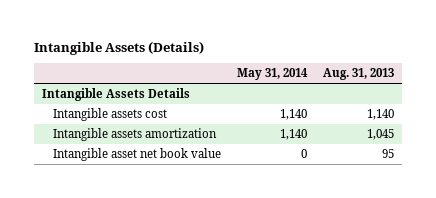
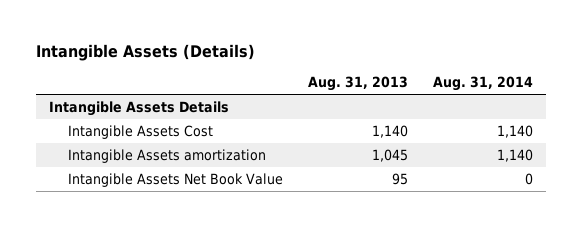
[236,68,308,81] May 31, 2014 -> none
none -> [433,75,534,91] Aug. 31, 2014
[52,108,167,122] Intangible assets cost -> [68,124,214,139] Intangible Assets Cost
[52,128,217,142] Intangible assets amortization -> [68,148,267,163] Intangible Assets amortization
[52,148,221,162] Intangible asset net book value -> [68,172,284,187] Intangible Assets Net Book Value

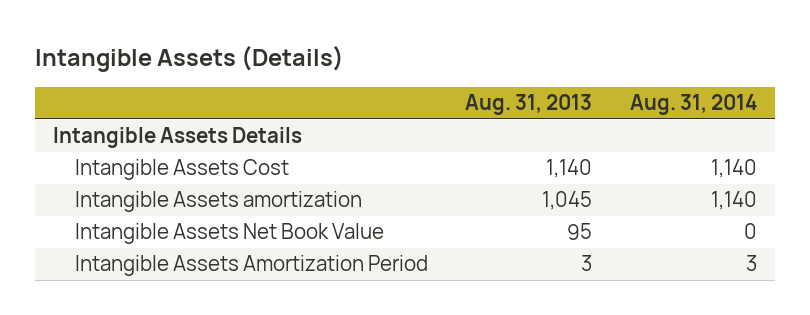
none -> [75,255,429,277] Intangible Assets Amortization Period

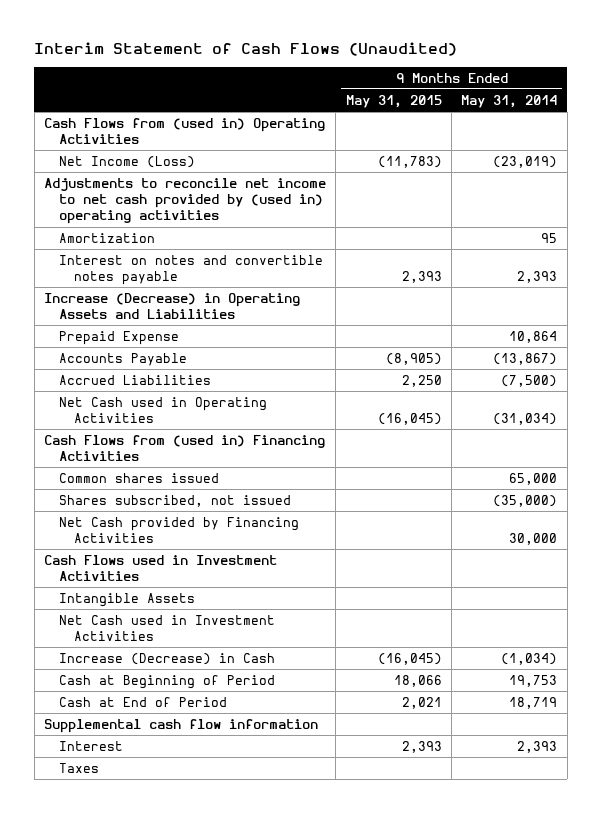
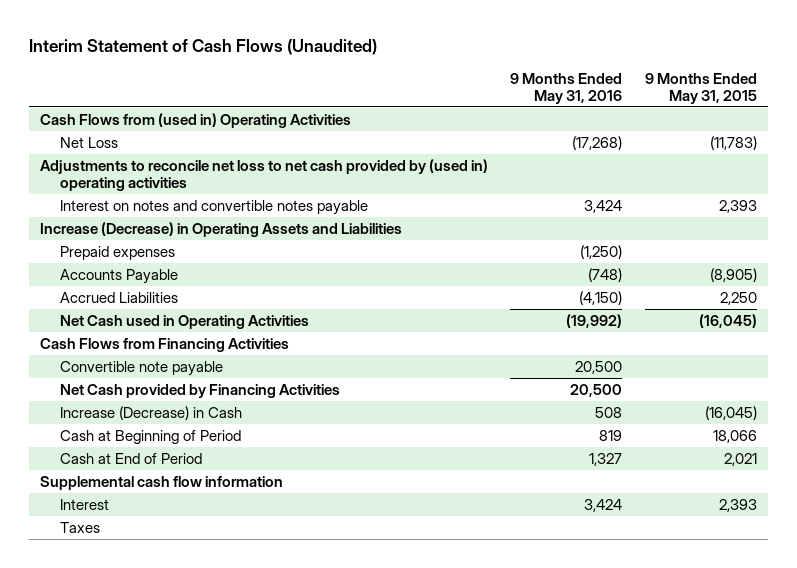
[461,94,558,108] May 31, 2014 -> none
none -> [510,72,623,105] 9 Months Ended May 31, 2016
[58,232,155,243] Amortization -> none
[58,155,195,168] Net Income (Loss) -> [60,136,119,148] Net Loss
[44,177,327,225] Adjustments to reconcile net income to net cash provided by (used in) operating activities -> [39,158,488,192] Adjustments to reconcile net loss to net cash provided by (used in) operating activities
[58,330,179,345] Prepaid Expense -> [60,245,176,260] Prepaid expenses
[58,472,219,483] Common shares issued -> none
[58,494,291,507] Shares subscribed, not issued -> none
[44,434,326,462] Cash Flows from (used in) Financing Activities -> [39,337,289,352] Cash Flows from Financing Activities
none -> [60,360,224,376] Convertible note payable
[44,554,278,582] Cash Flows used in Investment Activities -> none
[58,592,195,607] Intangible Assets -> none
[58,614,275,642] Net Cash used in Investment Activities -> none

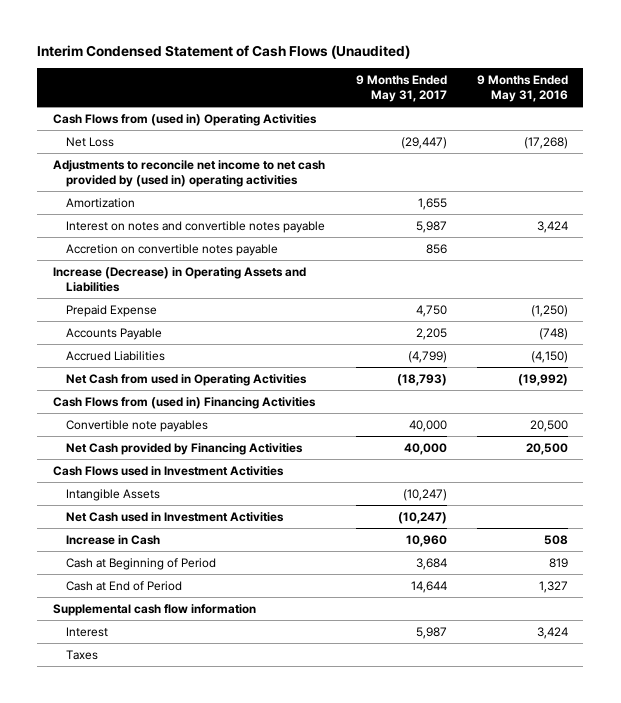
[28,38,377,55] Interim Statement of Cash Flows (Unaudited) -> [37,45,411,60] Interim Condensed Statement of Cash Flows (Unaudited)
[644,72,757,105] 9 Months Ended May 31, 2015 -> none
none -> [355,75,447,102] 9 Months Ended May 31, 2017
[39,158,488,192] Adjustments to reconcile net loss to net cash provided by (used in) operating activities -> [52,159,325,187] Adjustments to reconcile net income to net cash provided by (used in) operating activities
none -> [65,197,135,208] Amortization
none -> [65,243,278,256] Accretion on convertible notes payable
[60,245,176,260] Prepaid expenses -> [65,304,157,317] Prepaid Expense
[60,314,310,329] Net Cash used in Operating Activities -> [65,373,307,386] Net Cash from used in Operating Activities
[39,337,289,352] Cash Flows from Financing Activities -> [52,396,316,409] Cash Flows from (used in) Financing Activities
[60,360,224,376] Convertible note payable -> [65,419,208,432] Convertible note payables
none -> [52,465,284,476] Cash Flows used in Investment Activities
none -> [65,488,160,501] Intangible Assets
none -> [65,511,284,522] Net Cash used in Investment Activities
[60,405,243,420] Increase (Decrease) in Cash -> [65,534,160,545] Increase in Cash

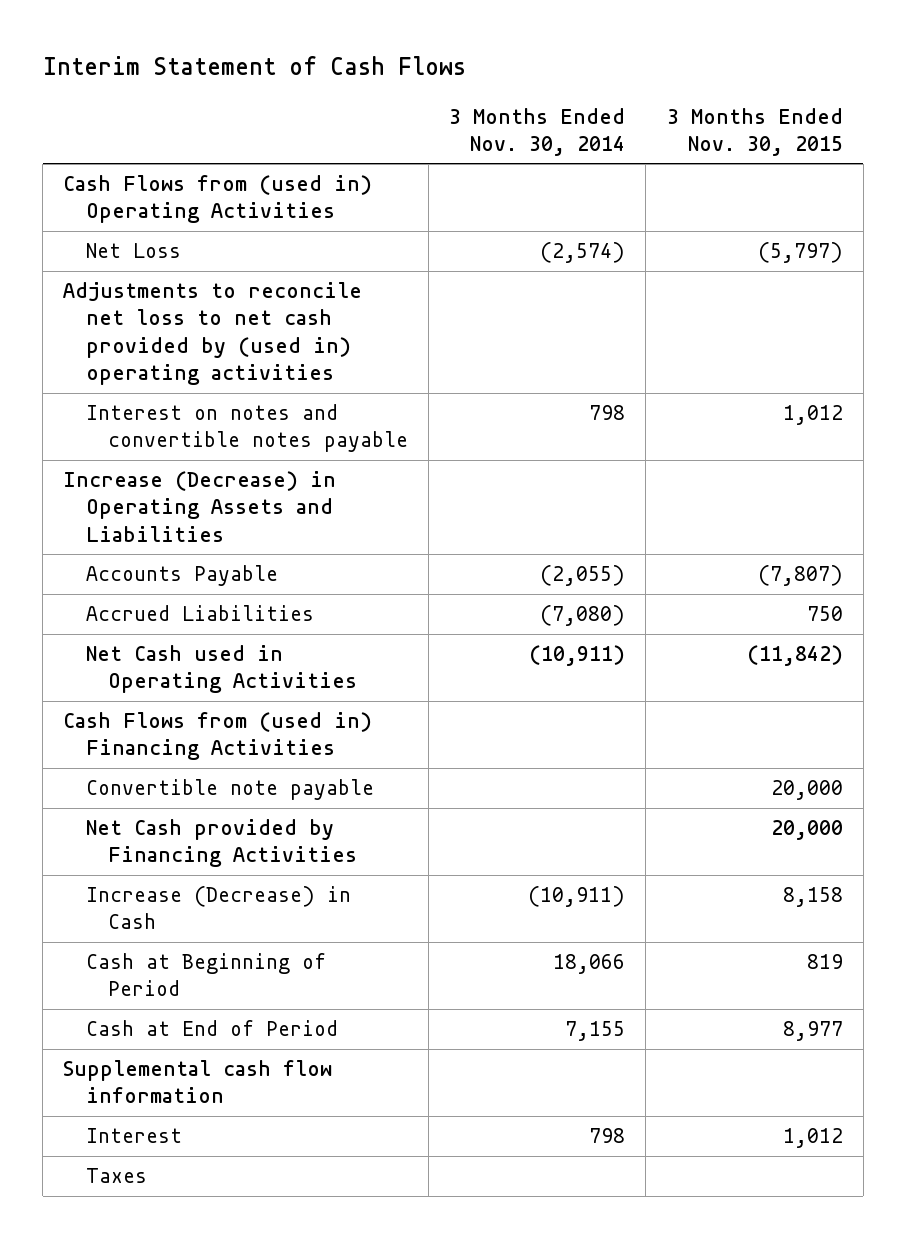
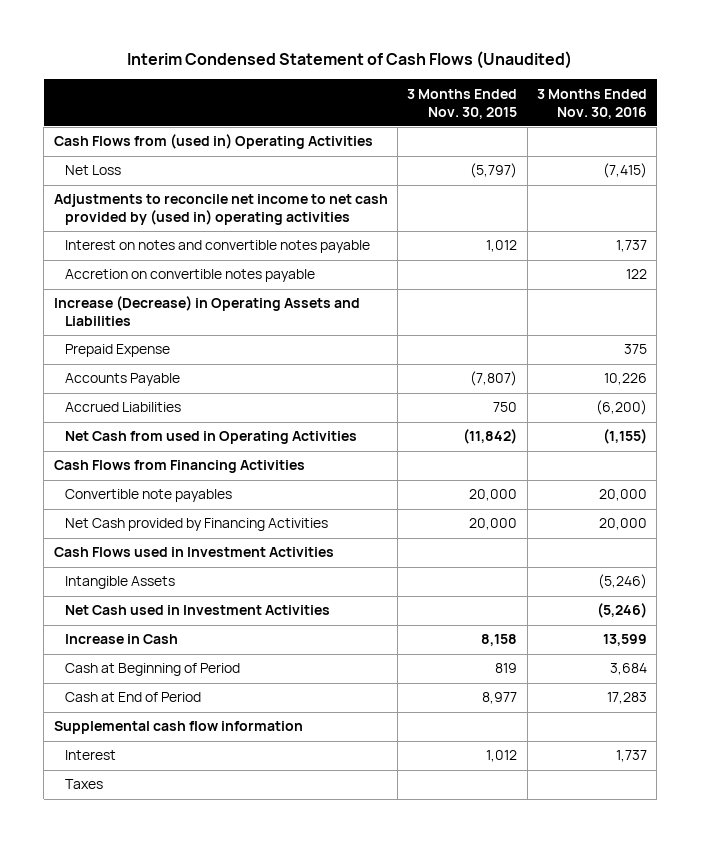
[42,56,466,76] Interim Statement of Cash Flows -> [127,51,573,70] Interim Condensed Statement of Cash Flows (Unaudited)
[449,107,626,156] 3 Months Ended Nov. 30, 2014 -> none
none -> [537,88,648,119] 3 Months Ended Nov. 30, 2016
[63,282,363,386] Adjustments to reconcile net loss to net cash provided by (used in) operating activities -> [53,194,388,226] Adjustments to reconcile net income to net cash provided by (used in) operating activities
none -> [65,269,316,283] Accretion on convertible notes payable
none -> [65,344,171,358] Prepaid Expense
[85,645,358,694] Net Cash used in Operating Activities -> [65,431,358,445] Net Cash from used in Operating Activities
[63,712,373,761] Cash Flows from (used in) Financing Activities -> [53,460,305,474] Cash Flows from Financing Activities
[85,779,374,801] Convertible note payable -> [65,489,233,503] Convertible note payables
none -> [53,547,334,558] Cash Flows used in Investment Activities
none -> [65,576,176,590] Intangible Assets
none -> [65,605,331,616] Net Cash used in Investment Activities
[85,886,351,930] Increase (Decrease) in Cash -> [65,634,179,645] Increase in Cash

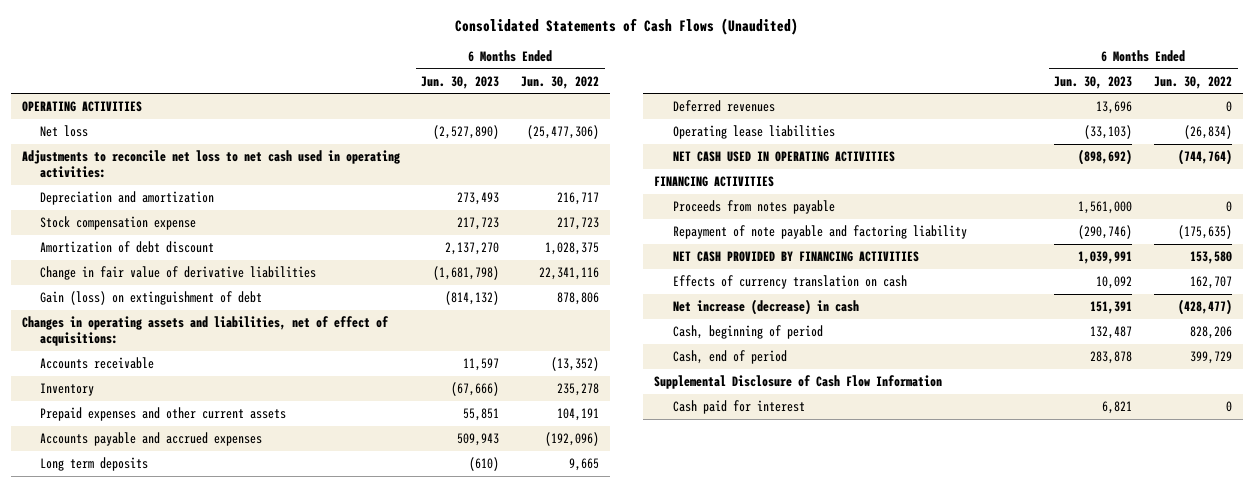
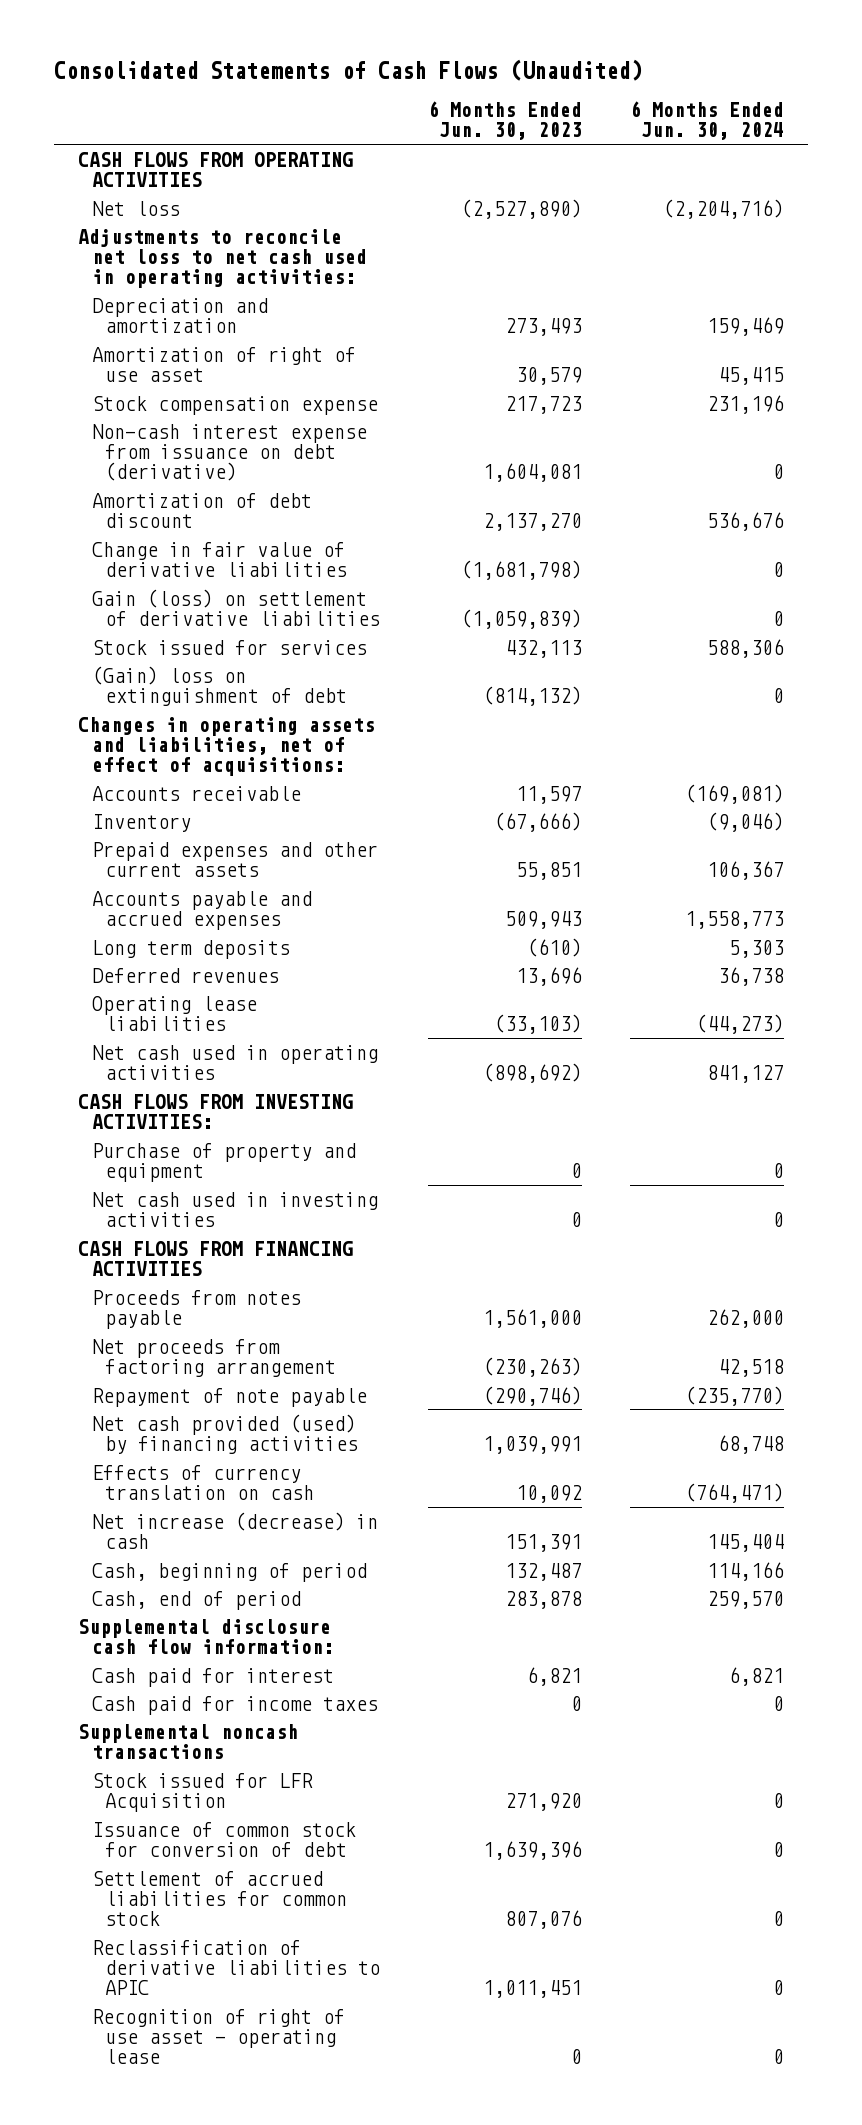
[521,75,600,89] Jun. 30, 2022 -> none
none -> [629,101,784,141] 6 Months Ended Jun. 30, 2024
[21,100,142,112] OPERATING ACTIVITIES -> [78,151,354,187] CASH FLOWS FROM OPERATING ACTIVITIES
none -> [91,346,356,382] Amortization of right of use asset
none -> [91,423,367,481] Non-cash interest expense from issuance on debt (derivative)
none -> [91,588,380,626] Gain (loss) on settlement of derivative liabilities
none -> [91,639,367,655] Stock issued for services
[40,290,263,305] Gain (loss) on extinguishment of debt -> [91,665,347,706] (Gain) loss on extinguishment of debt
[673,150,896,162] NET CASH USED IN OPERATING ACTIVITIES -> [91,1044,378,1080] Net cash used in operating activities
none -> [78,1093,354,1129] CASH FLOWS FROM INVESTING ACTIVITIES:
none -> [91,1142,356,1182] Purchase of property and equipment
none -> [91,1191,378,1227] Net cash used in investing activities
[654,175,775,187] FINANCING ACTIVITIES -> [78,1240,354,1276] CASH FLOWS FROM FINANCING ACTIVITIES
none -> [91,1338,336,1377] Net proceeds from factoring arrangement
[673,224,968,239] Repayment of note payable and factoring liability -> [91,1387,367,1407] Repayment of note payable
[673,250,920,262] NET CASH PROVIDED BY FINANCING ACTIVITIES -> [91,1413,358,1454] Net cash provided (used) by financing activities
[654,374,943,389] Supplemental Disclosure of Cash Flow Information -> [78,1618,334,1654] Supplemental disclosure cash flow information:
none -> [91,1695,378,1715] Cash paid for income taxes
none -> [78,1723,299,1759] Supplemental noncash transactions
none -> [91,1772,313,1812] Stock issued for LFR Acquisition
none -> [91,1821,356,1857] Issuance of common stock for conversion of debt
none -> [91,1870,347,1926] Settlement of accrued liabilities for common stock
none -> [91,1939,380,1995] Reclassification of derivative liabilities to APIC
none -> [91,2008,345,2064] Recognition of right of use asset - operating lease

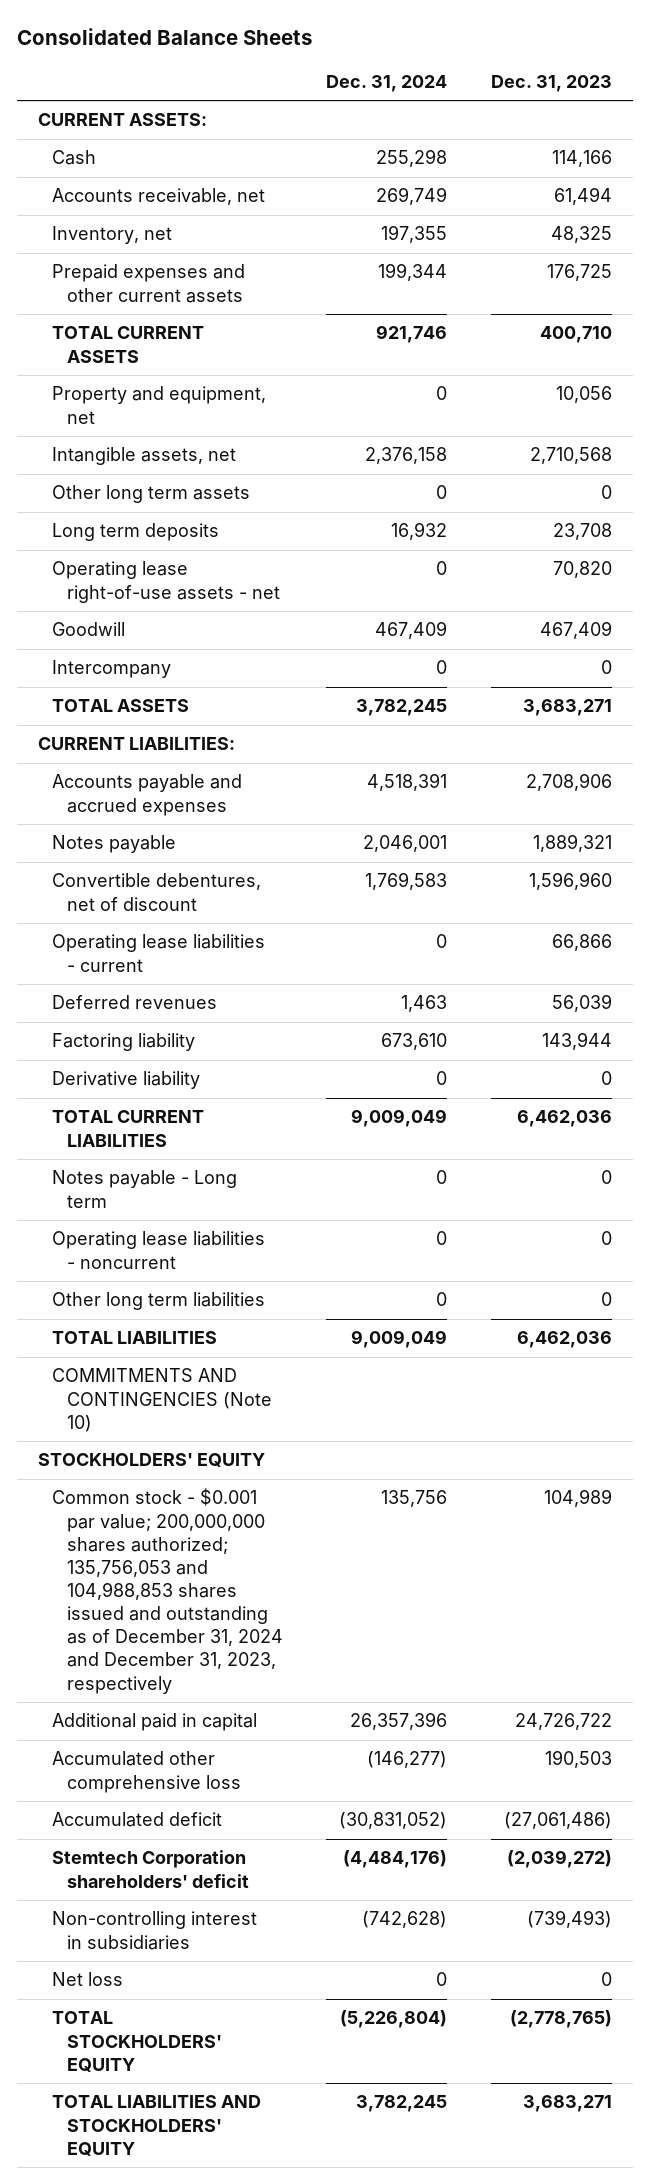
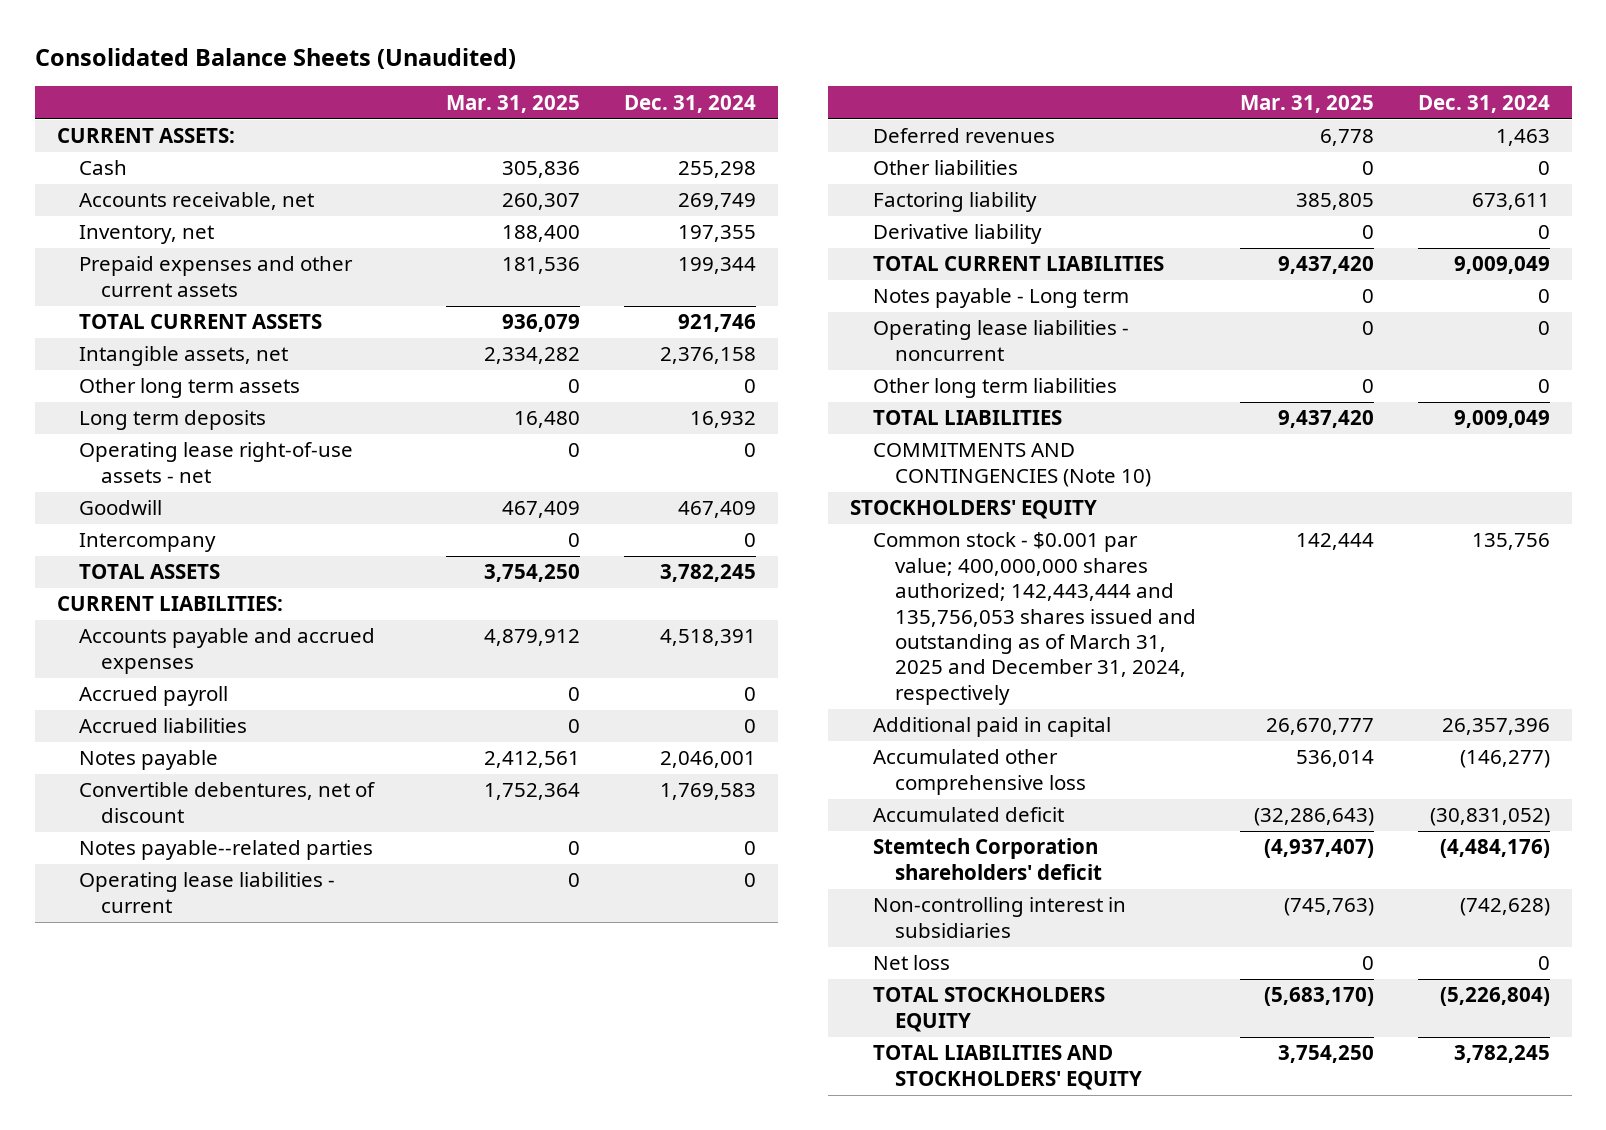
[16,27,312,45] Consolidated Balance Sheets -> [34,48,516,70] Consolidated Balance Sheets (Unaudited)
[490,75,612,93] Dec. 31, 2023 -> none
none -> [445,94,580,113] Mar. 31, 2025
[52,386,267,424] Property and equipment, net -> none
none -> [78,686,228,707] Accrued payroll
none -> [78,718,247,734] Accrued liabilities
none -> [78,840,373,861] Notes payable--related parties
none -> [872,160,1018,176] Other liabilities
[381,1033,448,1051] 673,610 -> [1471,193,1550,211] 673,611
[52,1488,283,1694] Common stock - $0.001 par value; 200,000,000 shares authorized; 135,756,053 and 104,988,853 shares issued and outstanding as of December 31, 2024 and December 31, 2023, respectively -> [872,532,1196,705] Common stock - $0.001 par value; 400,000,000 shares authorized; 142,443,444 and 135,756,053 shares issued and outstanding as of March 31, 2025 and December 31, 2024, respectively
[52,2011,222,2072] TOTAL STOCKHOLDERS' EQUITY -> [872,987,1105,1032] TOTAL STOCKHOLDERS EQUITY

